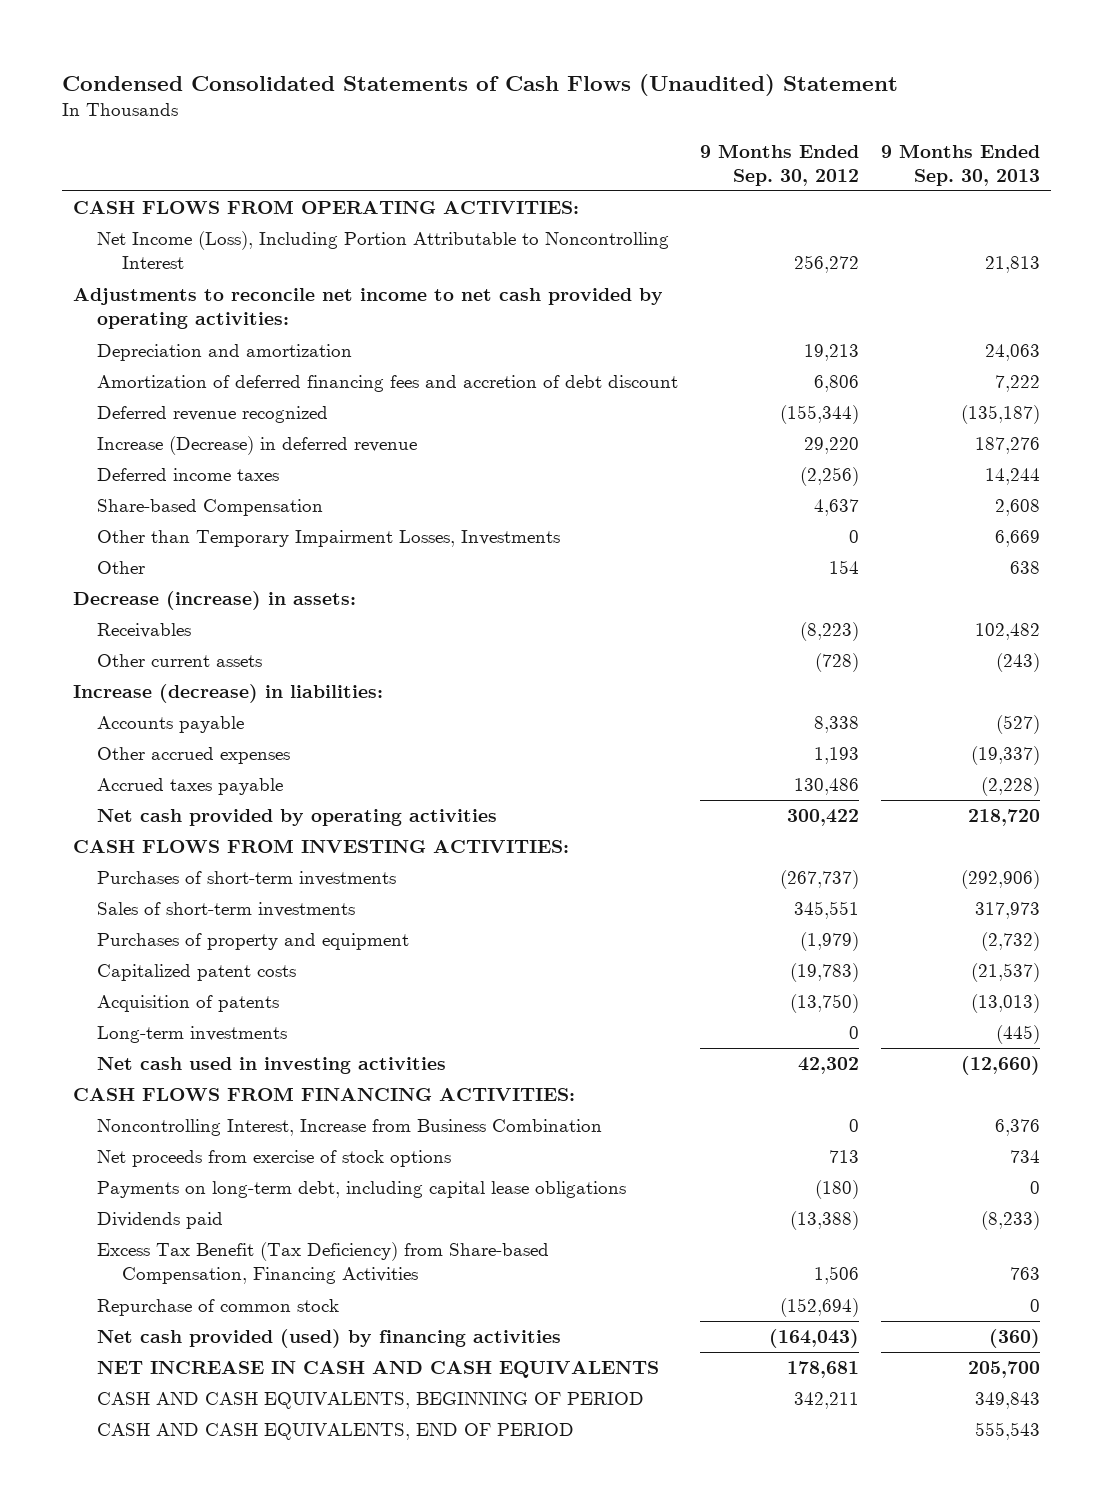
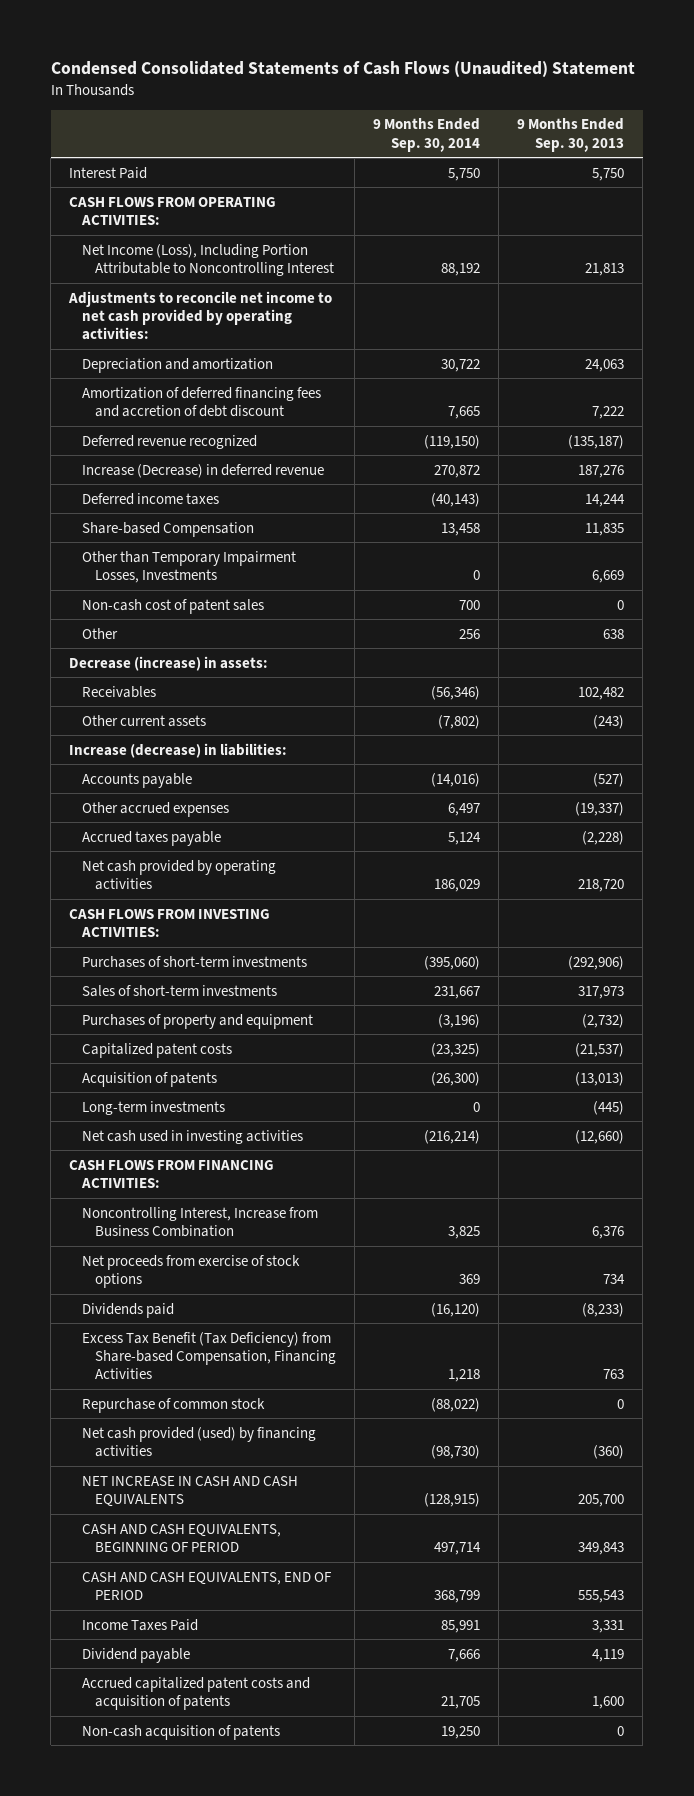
[700,143,860,186] 9 Months Ended Sep. 30, 2012 -> none
none -> [373,118,481,152] 9 Months Ended Sep. 30, 2014
none -> [69,166,148,179] Interest Paid
[995,499,1041,517] 2,608 -> [585,522,625,536] 11,835
none -> [82,598,265,614] Non-cash cost of patent sales
[97,1181,627,1199] Payments on long-term debt, including capital lease obligations -> none
none -> [82,1618,199,1631] Income Taxes Paid
none -> [82,1647,191,1663] Dividend payable
none -> [82,1676,311,1710] Accrued capitalized patent costs and acquisition of patents
none -> [82,1724,281,1740] Non-cash acquisition of patents

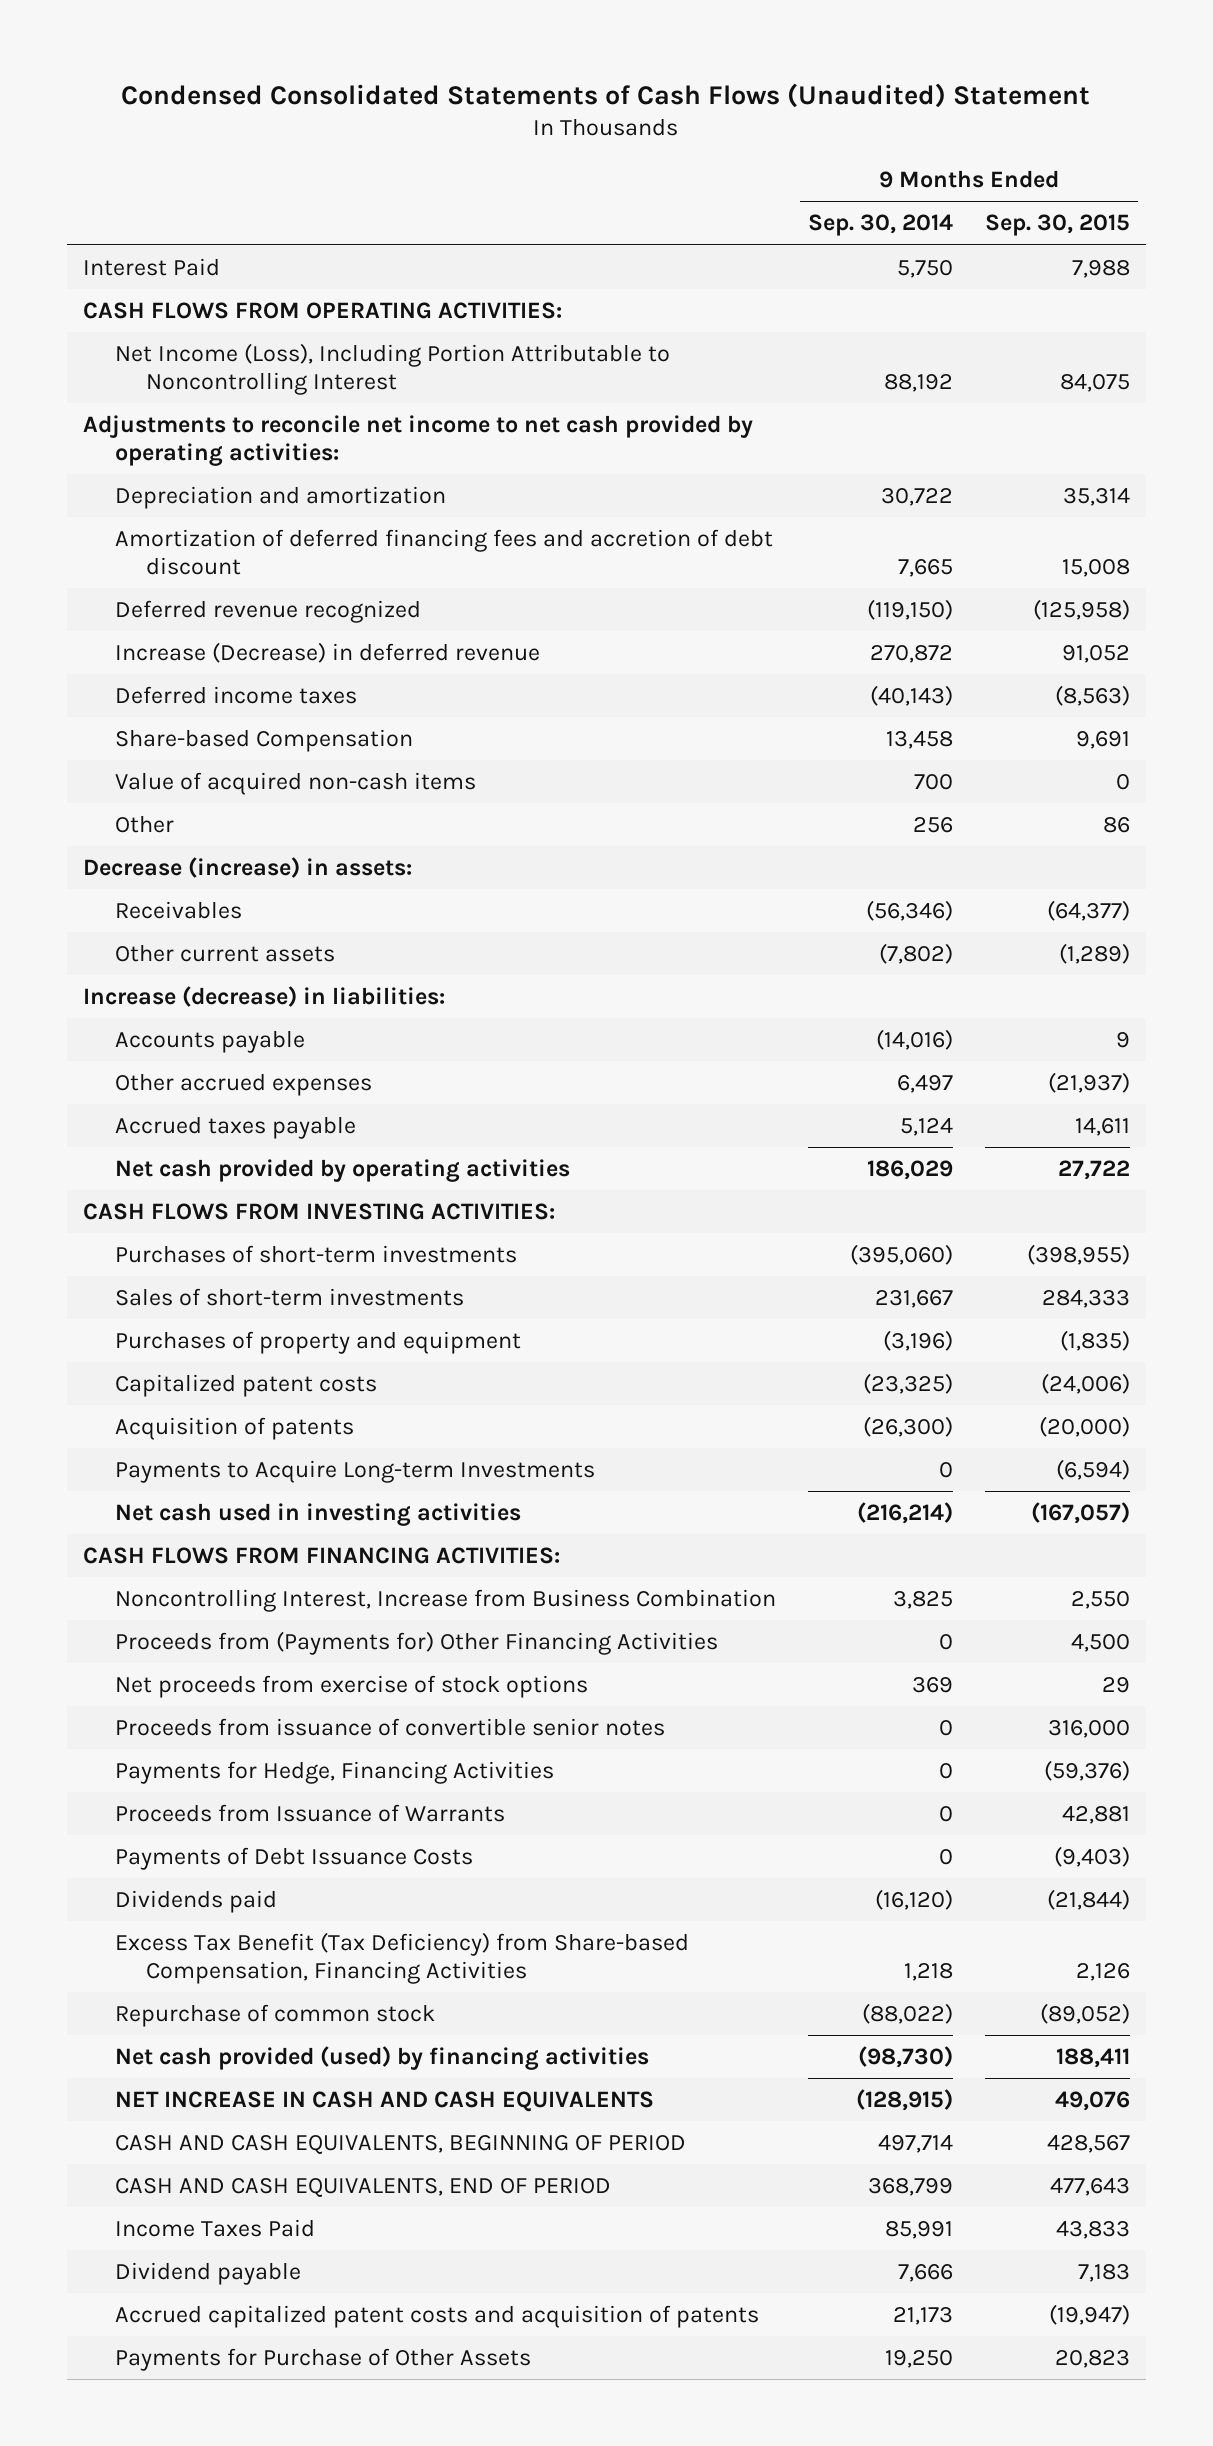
[517,118,625,152] 9 Months Ended Sep. 30, 2013 -> none
none -> [984,214,1130,237] Sep. 30, 2015
[82,550,297,583] Other than Temporary Impairment Losses, Investments -> none
[82,598,265,614] Non-cash cost of patent sales -> none
none -> [114,771,476,795] Value of acquired non-cash items
[82,1100,226,1115] Long-term investments -> [114,1459,595,1483] Payments to Acquire Long-term Investments
none -> [114,1630,718,1655] Proceeds from (Payments for) Other Financing Activities
none -> [114,1717,665,1736] Proceeds from issuance of convertible senior notes
none -> [114,1760,554,1784] Payments for Hedge, Financing Activities
none -> [114,1803,505,1822] Proceeds from Issuance of Warrants
none -> [114,1846,473,1870] Payments of Debt Issuance Costs
[441,1695,481,1709] 21,705 -> [892,2306,953,2325] 21,173
[82,1724,281,1740] Non-cash acquisition of patents -> [114,2347,531,2371] Payments for Purchase of Other Assets

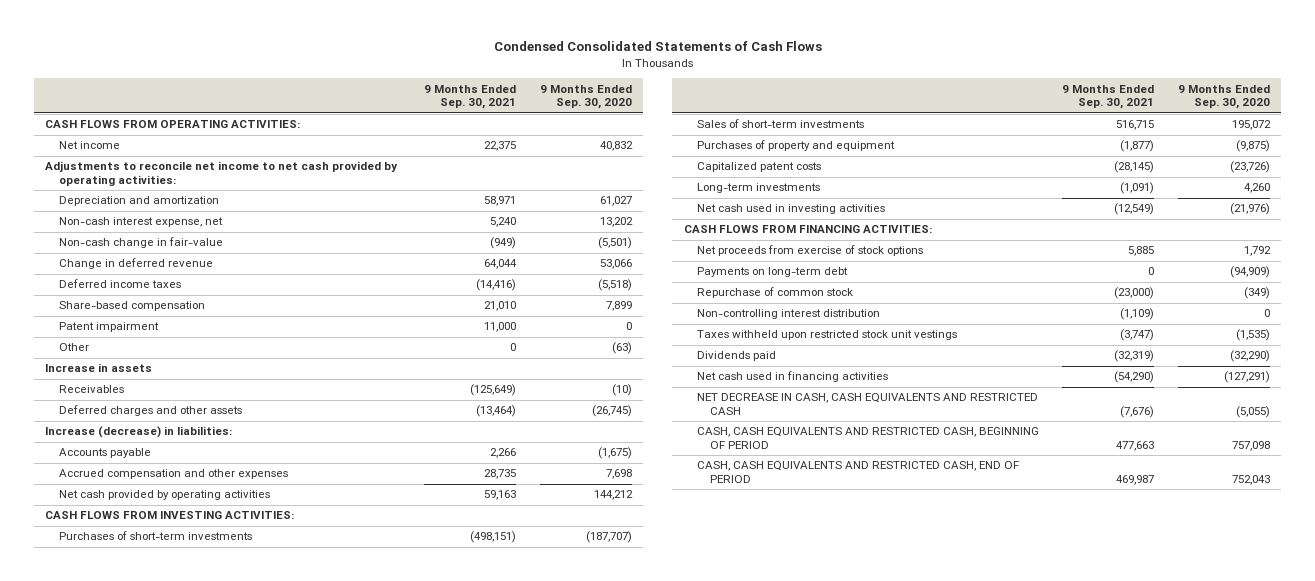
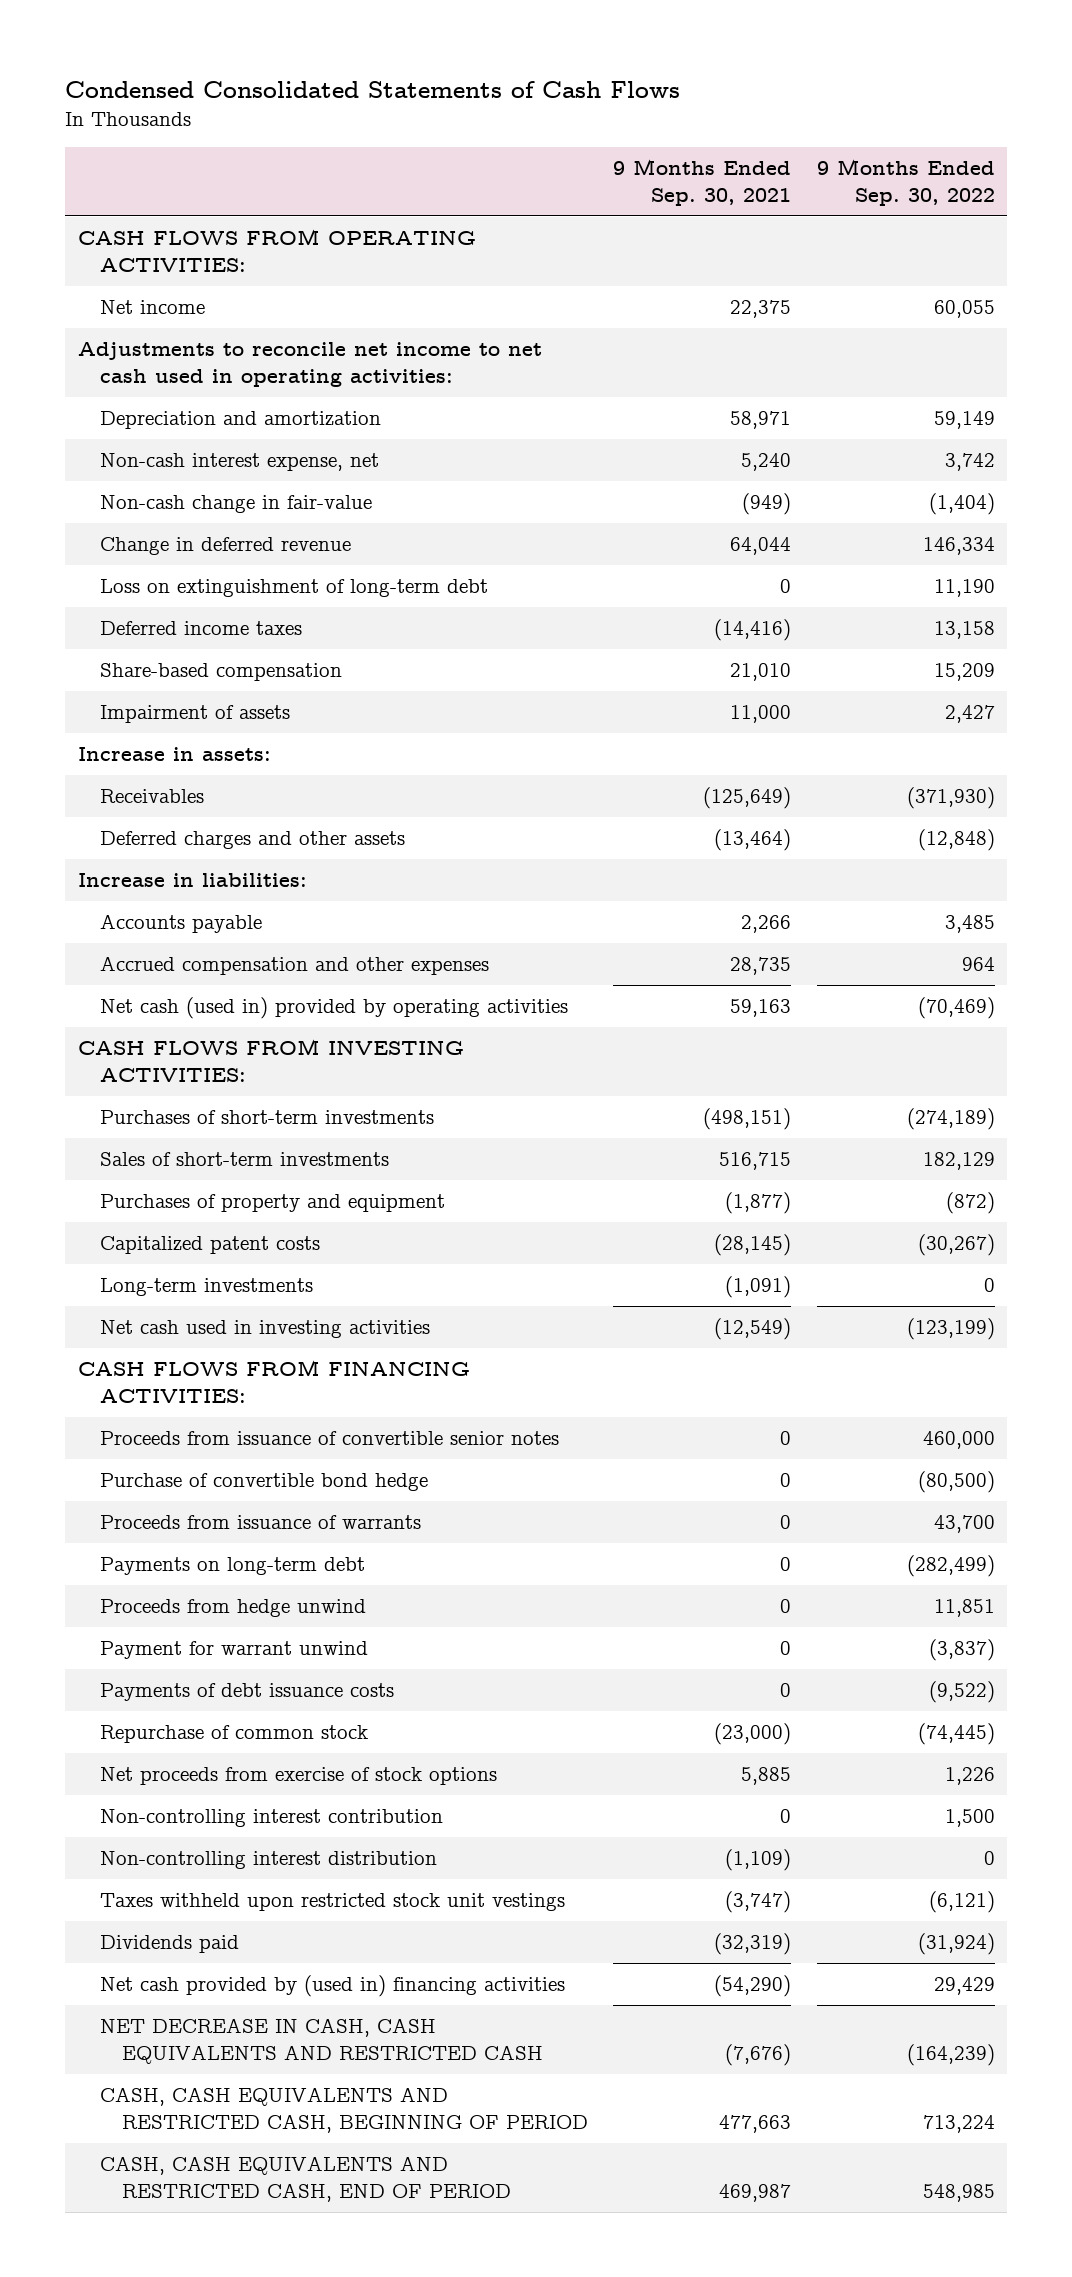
[539,84,632,110] 9 Months Ended Sep. 30, 2020 -> none
none -> [816,159,995,206] 9 Months Ended Sep. 30, 2022
[45,161,399,187] Adjustments to reconcile net income to net cash provided by operating activities: -> [77,342,542,387] Adjustments to reconcile net income to net cash used in operating activities:
none -> [99,579,488,598] Loss on extinguishment of long-term debt
[58,322,159,333] Patent impairment -> none
[58,343,89,352] Other -> none
none -> [99,705,290,724] Impairment of assets
[45,363,153,373] Increase in assets -> [77,747,271,762] Increase in assets:
[45,426,233,439] Increase (decrease) in liabilities: -> [77,873,307,888] Increase in liabilities:
[58,490,270,501] Net cash provided by operating activities -> [99,997,568,1020] Net cash (used in) provided by operating activities
none -> [99,1431,559,1446] Proceeds from issuance of convertible senior notes
none -> [99,1473,428,1492] Purchase of convertible bond hedge
none -> [99,1515,421,1530] Proceeds from issuance of warrants
none -> [99,1599,366,1618] Proceeds from hedge unwind
none -> [99,1641,368,1660] Payment for warrant unwind
none -> [99,1683,394,1702] Payments of debt issuance costs
[696,245,923,257] Net proceeds from exercise of stock options -> [99,1767,497,1786] Net proceeds from exercise of stock options
none -> [99,1809,443,1828] Non-controlling interest contribution
[696,371,888,383] Net cash used in financing activities -> [99,1975,565,1998] Net cash provided by (used in) financing activities

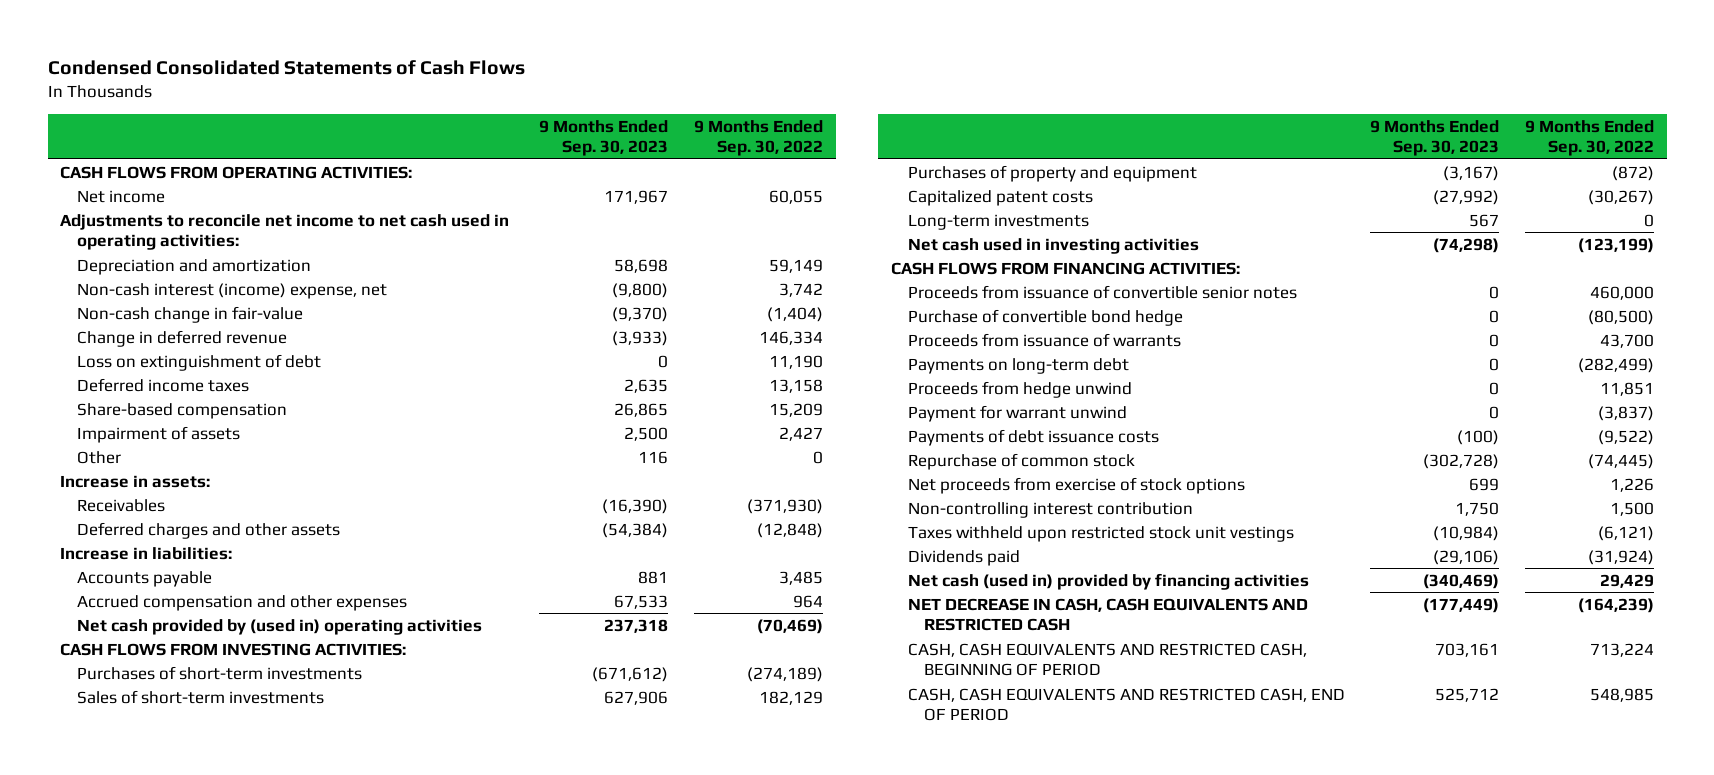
[613,159,792,206] 9 Months Ended Sep. 30, 2021 -> none
none -> [539,119,669,157] 9 Months Ended Sep. 30, 2023
[99,453,379,472] Non-cash interest expense, net -> [76,282,387,299] Non-cash interest (income) expense, net
[99,579,488,598] Loss on extinguishment of long-term debt -> [76,353,321,371] Loss on extinguishment of debt
none -> [76,450,121,464] Other
[99,997,568,1020] Net cash (used in) provided by operating activities -> [76,618,482,635] Net cash provided by (used in) operating activities
[99,1851,437,1870] Non-controlling interest distribution -> none
[99,1975,565,1998] Net cash provided by (used in) financing activities -> [907,572,1309,590] Net cash (used in) provided by financing activities

